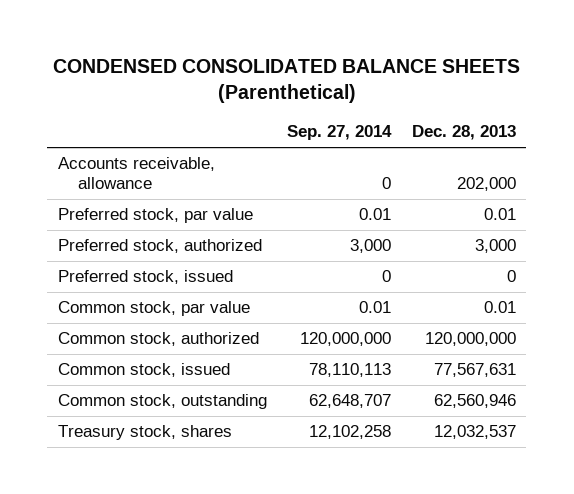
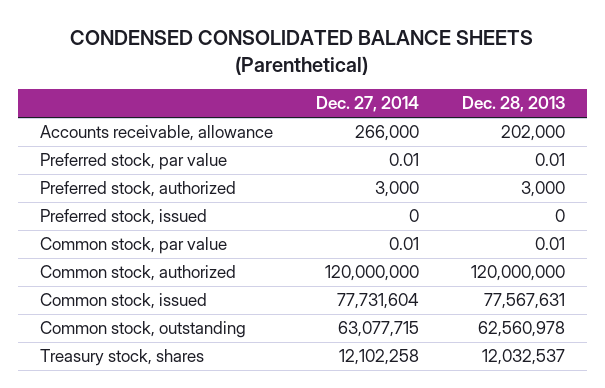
[287,125,393,141] Sep. 27, 2014 -> none
none -> [315,96,419,113] Dec. 27, 2014
[433,394,516,409] 62,560,946 -> [477,321,565,338] 62,560,978

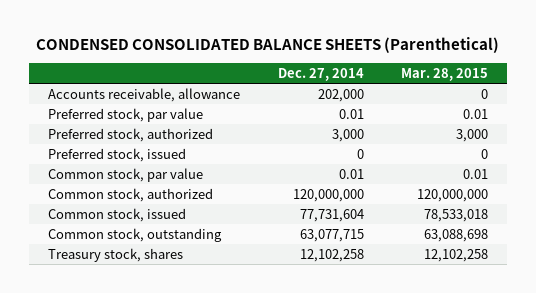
[461,96,565,113] Dec. 28, 2013 -> none
none -> [401,67,489,81] Mar. 28, 2015
[354,125,419,142] 266,000 -> [317,89,364,103] 202,000

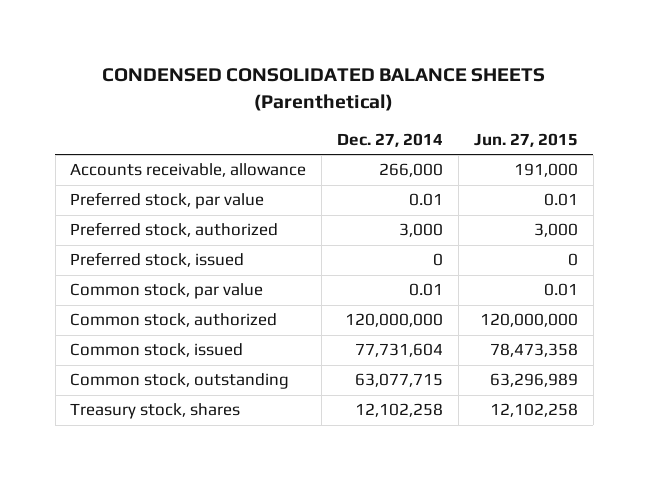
[401,67,489,81] Mar. 28, 2015 -> none
none -> [473,133,578,148] Jun. 27, 2015
[317,89,364,103] 202,000 -> [379,163,444,178] 266,000

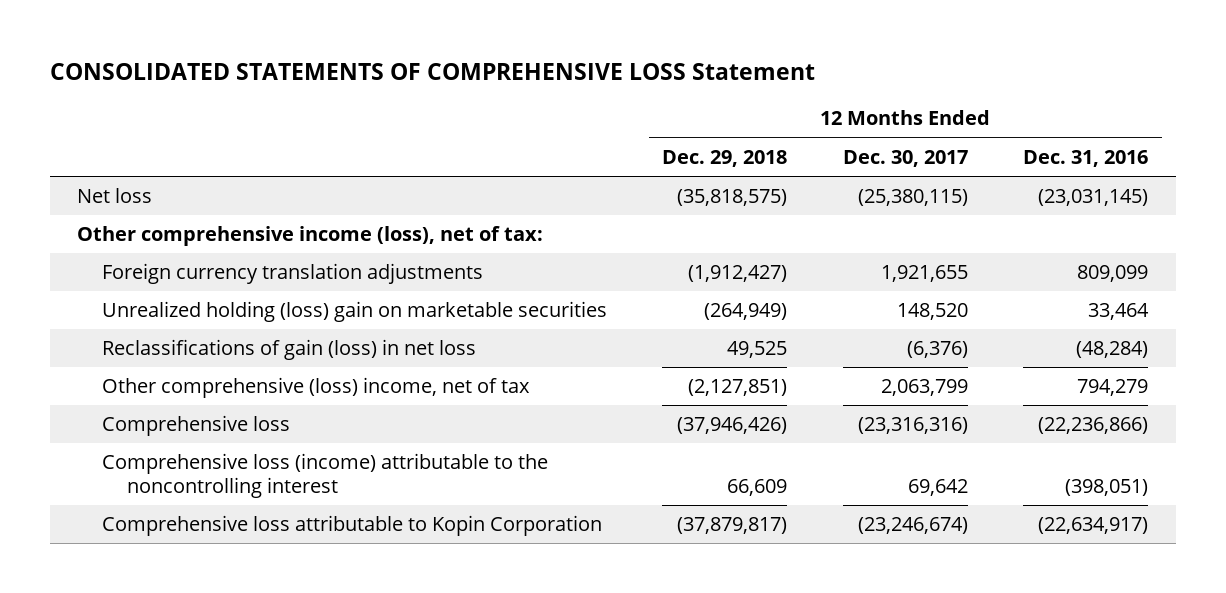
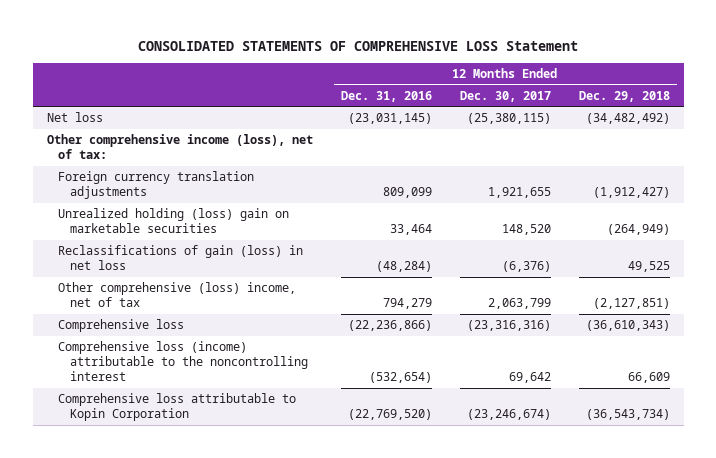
[677,189,788,207] (35,818,575) -> [585,113,670,125] (34,482,492)
[677,417,788,435] (37,946,426) -> [585,320,670,332] (36,610,343)
[1065,479,1149,497] (398,051) -> [368,371,432,383] (532,654)
[677,517,788,535] (37,879,817) -> [585,409,670,421] (36,543,734)
[1038,517,1149,535] (22,634,917) -> [347,409,432,421] (22,769,520)

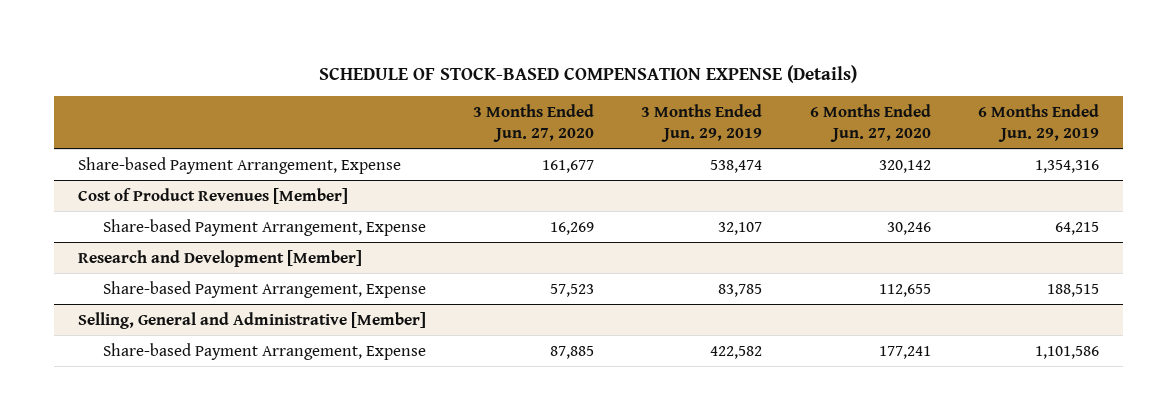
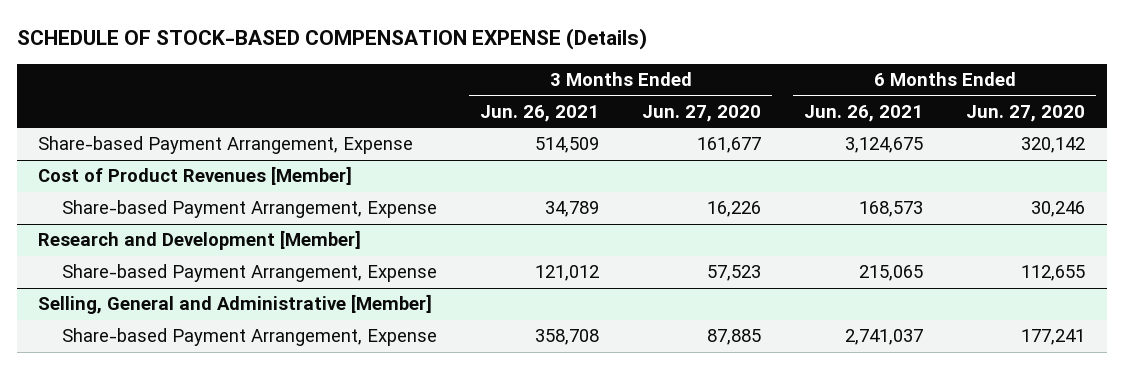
[641,104,763,142] 3 Months Ended Jun. 29, 2019 -> none
[977,104,1099,142] 6 Months Ended Jun. 29, 2019 -> none
none -> [479,104,599,122] Jun. 26, 2021
none -> [804,104,924,122] Jun. 26, 2021
[550,221,595,235] 16,269 -> [707,201,762,218] 16,226

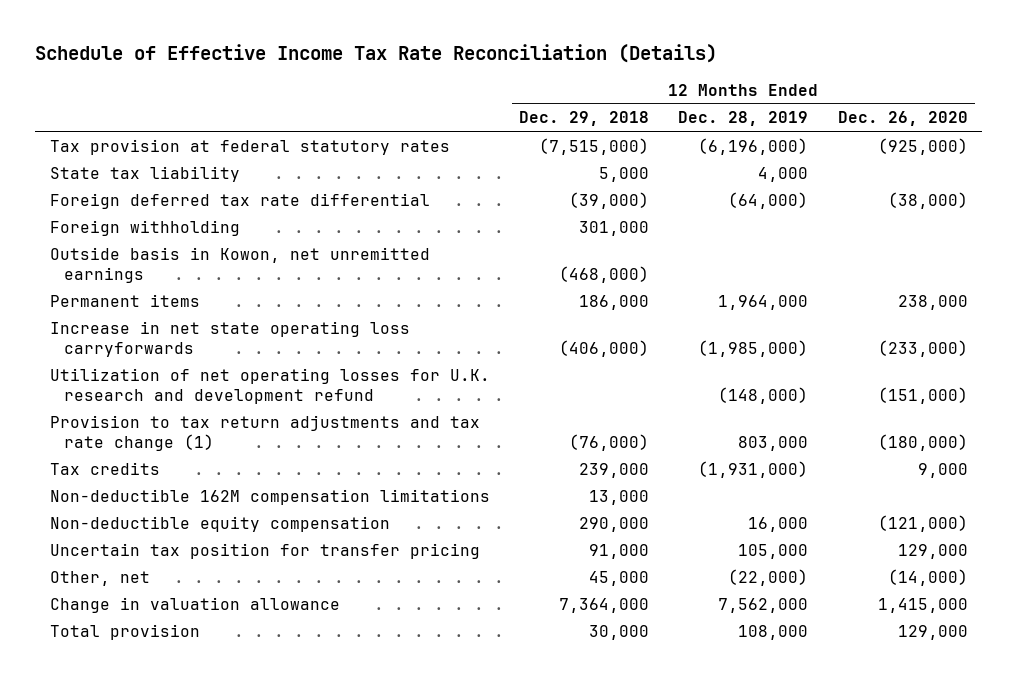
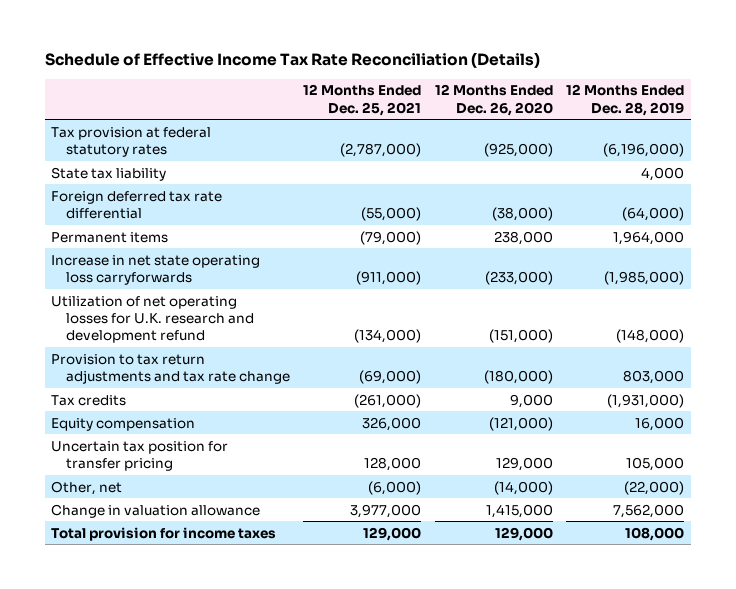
[519,111,650,127] Dec. 29, 2018 -> none
none -> [303,84,422,116] 12 Months Ended Dec. 25, 2021
[49,219,240,236] Foreign withholding -> none
[49,246,430,283] Outside basis in Kowon, net unremitted earnings -> none
[49,414,480,451] Provision to tax return adjustments and tax rate change (1) -> [51,353,290,384] Provision to tax return adjustments and tax rate change
[49,488,490,505] Non-deductible 162M compensation limitations -> none
[49,515,390,532] Non-deductible equity compensation -> [51,417,196,431] Equity compensation
[49,623,200,640] Total provision -> [51,526,277,541] Total provision for income taxes

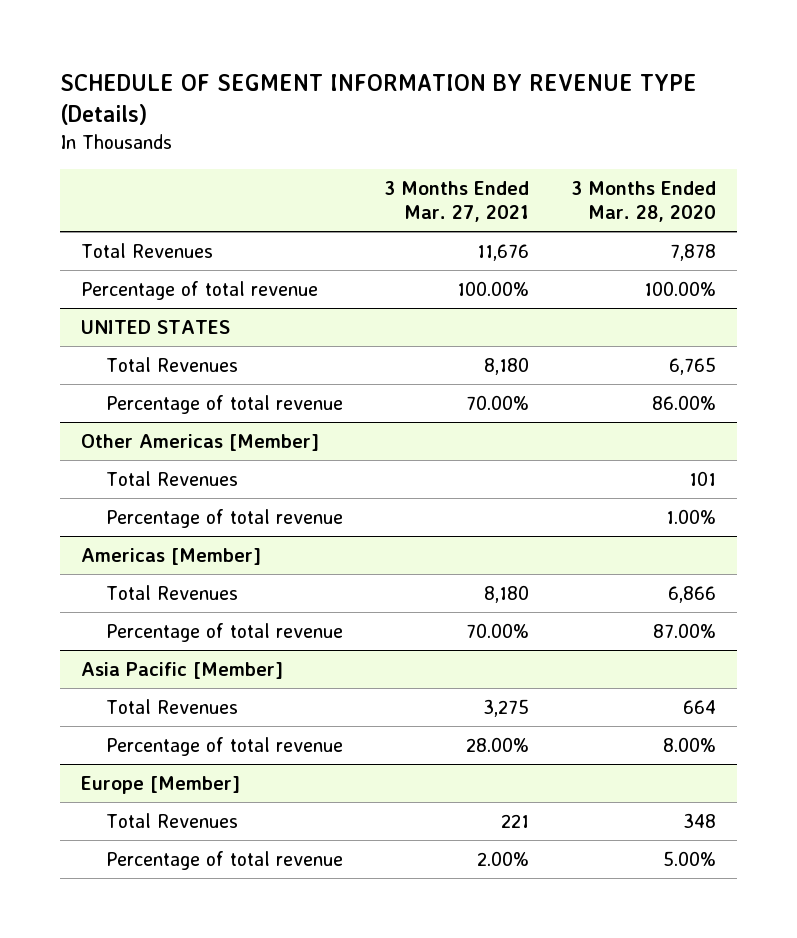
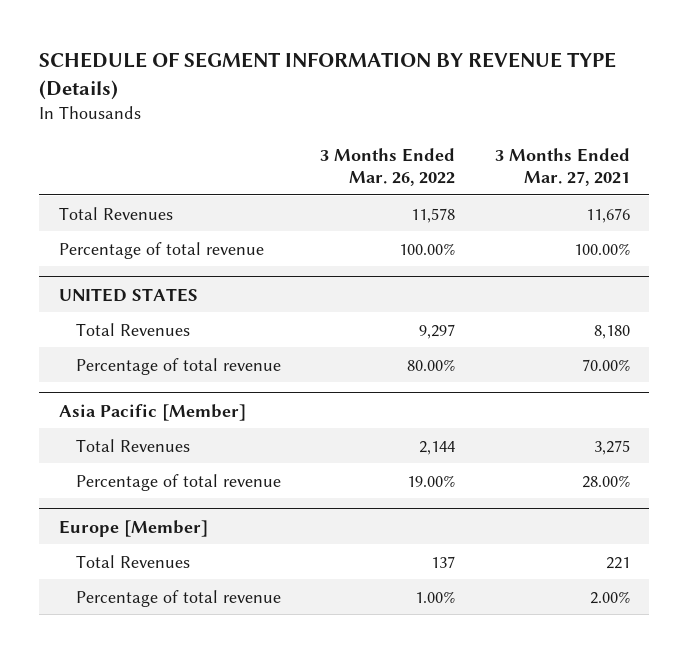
[570,180,716,223] 3 Months Ended Mar. 28, 2020 -> none
none -> [320,147,456,186] 3 Months Ended Mar. 26, 2022
[80,433,319,451] Other Americas [Member] -> none
[105,470,238,486] Total Revenues -> none
[105,508,343,528] Percentage of total revenue -> none
[80,547,261,565] Americas [Member] -> none
[105,584,238,600] Total Revenues -> none
[105,622,343,642] Percentage of total revenue -> none

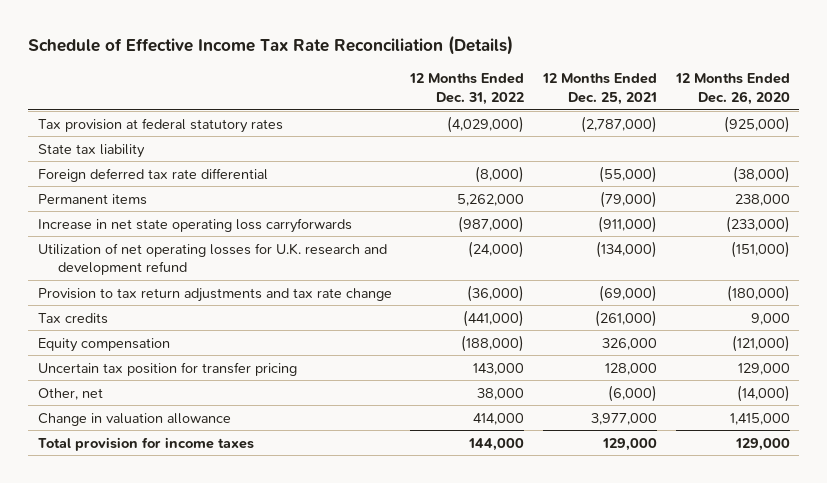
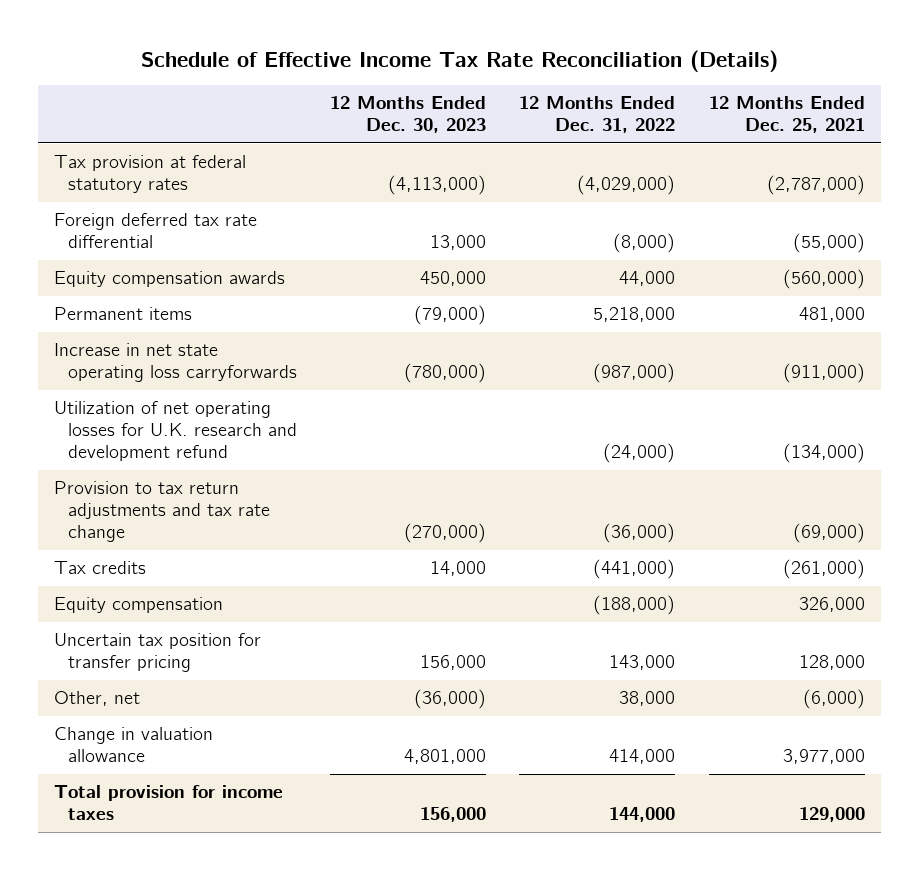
[674,73,790,105] 12 Months Ended Dec. 26, 2020 -> none
none -> [330,96,487,134] 12 Months Ended Dec. 30, 2023
[37,143,145,158] State tax liability -> none
none -> [54,271,286,288] Equity compensation awards
[457,193,525,206] 5,262,000 -> [593,307,676,323] 5,218,000
[599,190,657,208] (79,000) -> [798,307,865,323] 481,000

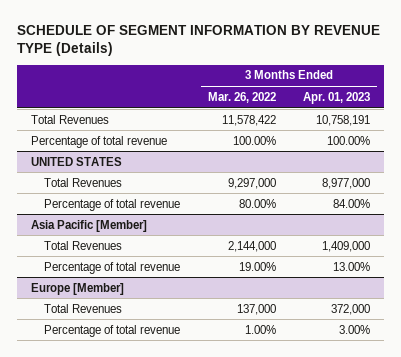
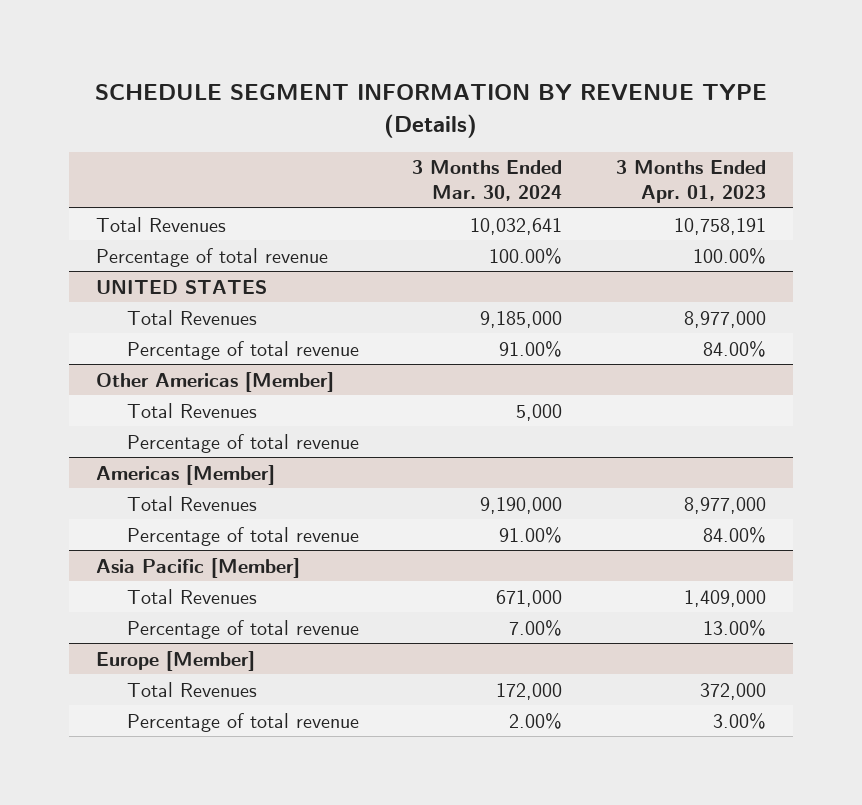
[16,24,380,57] SCHEDULE OF SEGMENT INFORMATION BY REVENUE TYPE (Details) -> [95,84,768,138] SCHEDULE SEGMENT INFORMATION BY REVENUE TYPE (Details)
[207,91,276,103] Mar. 26, 2022 -> none
none -> [412,160,563,202] 3 Months Ended Mar. 30, 2024
none -> [95,371,334,392] Other Americas [Member]
none -> [126,402,257,418] Total Revenues
none -> [126,433,359,453] Percentage of total revenue
none -> [95,464,275,485] Americas [Member]
none -> [126,495,257,511] Total Revenues
none -> [126,526,359,546] Percentage of total revenue

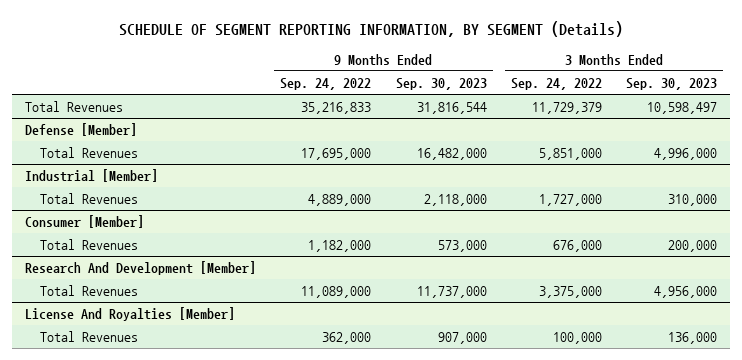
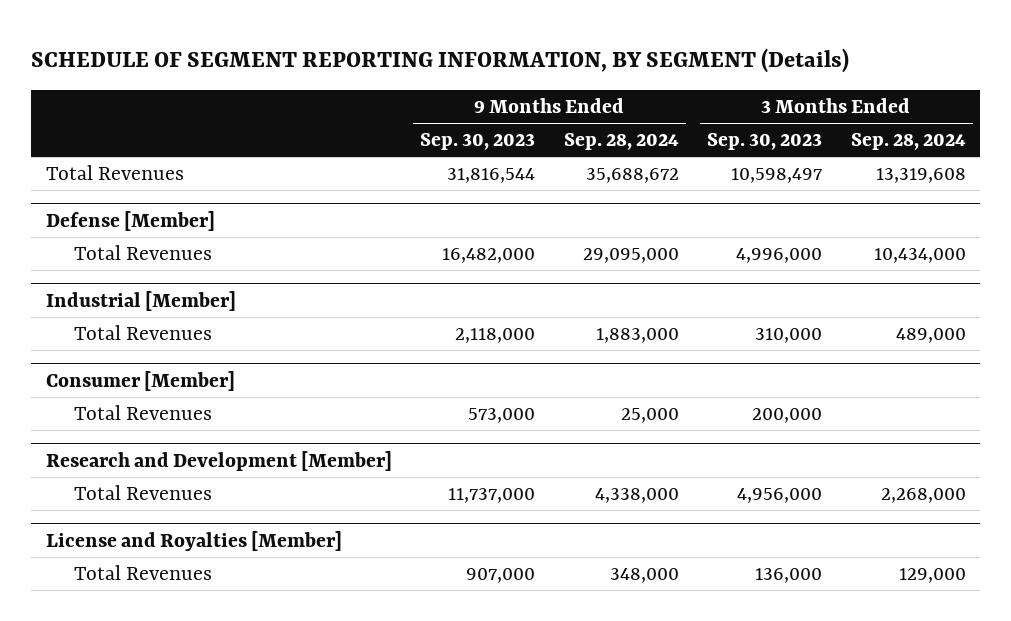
[280,77,372,90] Sep. 24, 2022 -> none
[510,77,602,90] Sep. 24, 2022 -> none
none -> [563,133,679,151] Sep. 28, 2024
none -> [850,133,966,151] Sep. 28, 2024
[24,260,256,275] Research And Development [Member] -> [45,450,392,471] Research and Development [Member]
[24,306,235,321] License And Royalties [Member] -> [45,530,342,551] License and Royalties [Member]

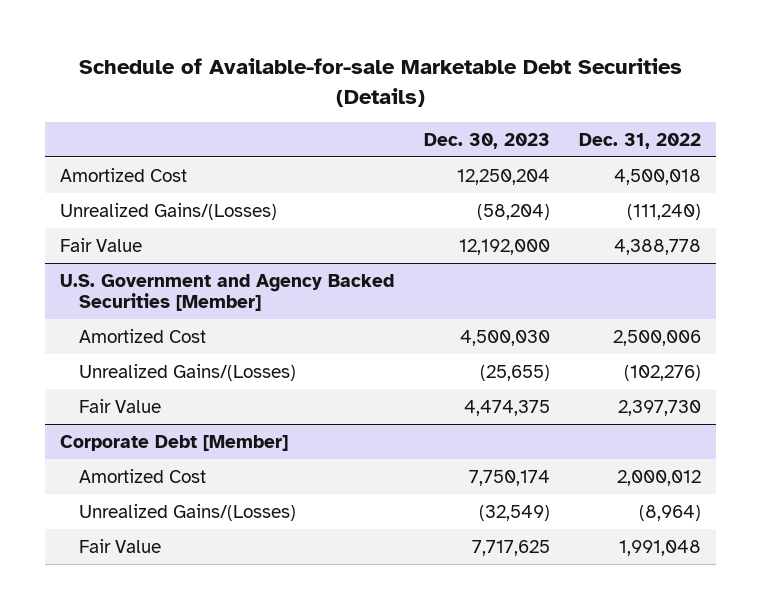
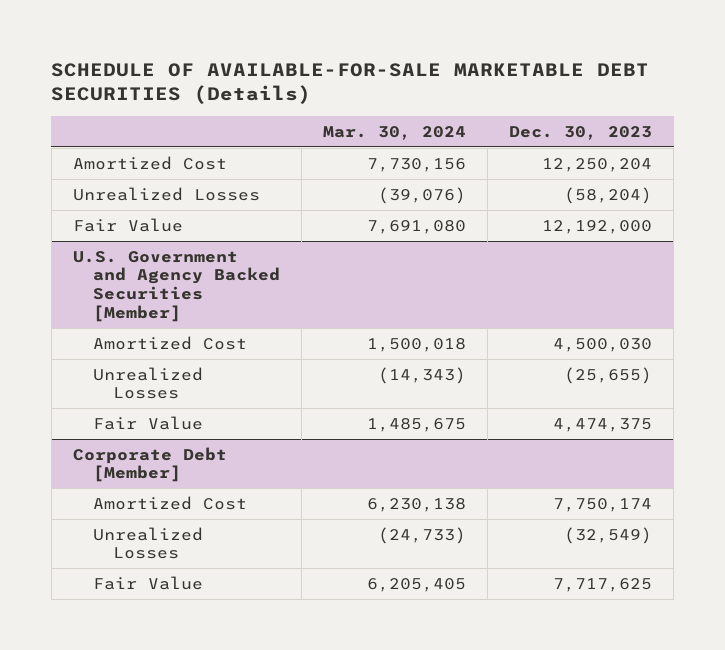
[78,58,682,107] Schedule of Available-for-sale Marketable Debt Securities (Details) -> [51,62,650,105] SCHEDULE OF AVAILABLE-FOR-SALE MARKETABLE DEBT SECURITIES (Details)
[579,133,702,150] Dec. 31, 2022 -> none
none -> [323,125,467,140] Mar. 30, 2024
[60,202,278,220] Unrealized Gains/(Losses) -> [72,186,260,201] Unrealized Losses
[79,363,297,381] Unrealized Gains/(Losses) -> [93,366,204,400] Unrealized Losses
[79,503,297,521] Unrealized Gains/(Losses) -> [93,526,204,560] Unrealized Losses

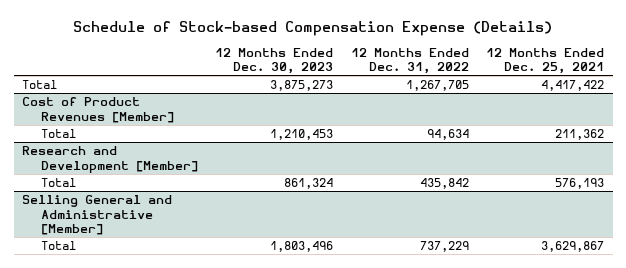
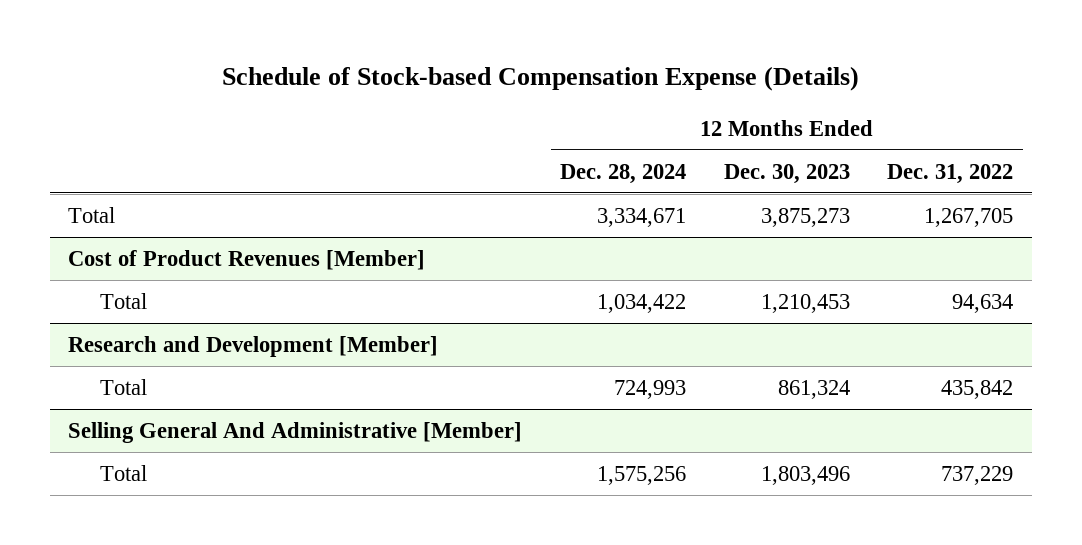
[486,47,605,75] 12 Months Ended Dec. 25, 2021 -> none
none -> [560,163,687,184] Dec. 28, 2024
[22,195,173,235] Selling General and Administrative [Member] -> [68,421,523,443] Selling General And Administrative [Member]

